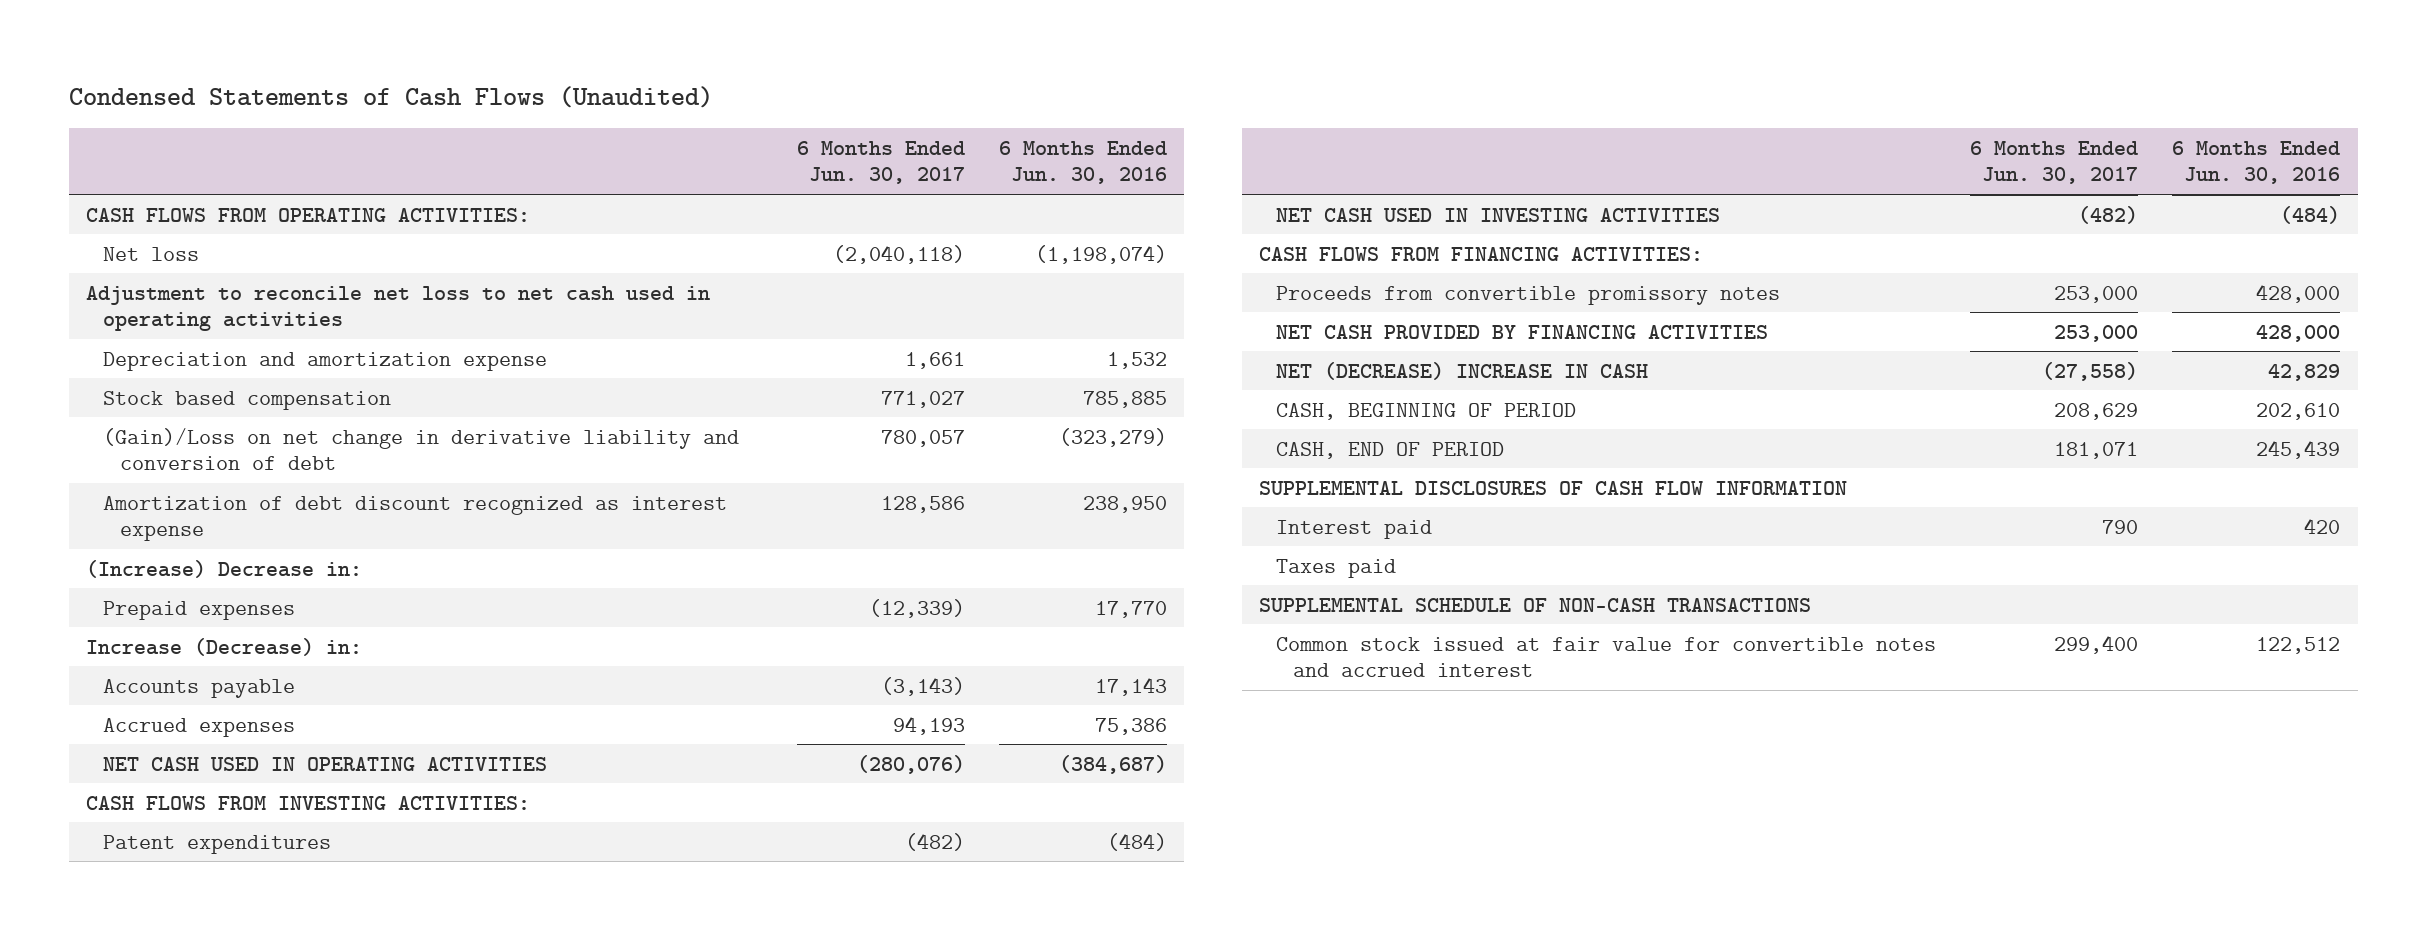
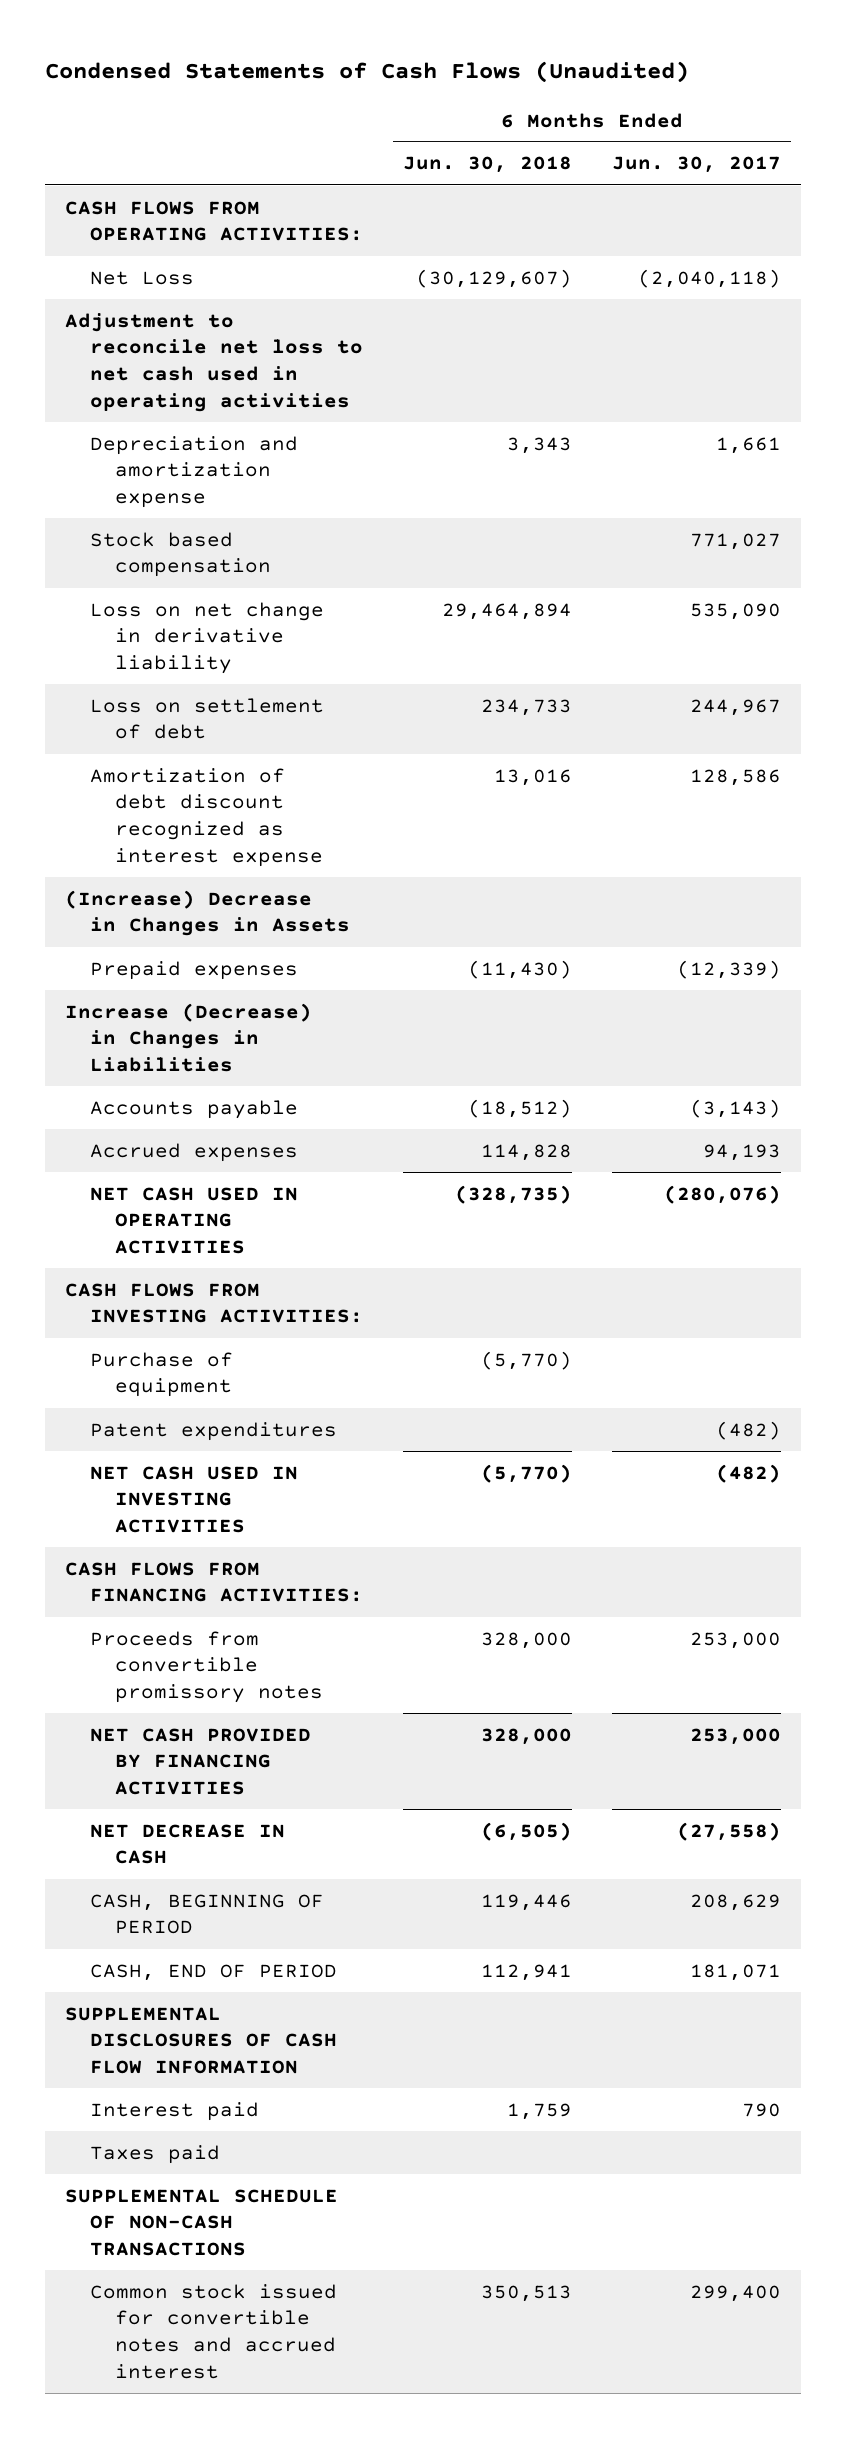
[999,140,1168,185] 6 Months Ended Jun. 30, 2016 -> none
none -> [402,156,572,174] Jun. 30, 2018
[103,246,200,261] Net loss -> [90,270,195,285] Net Loss
[103,427,740,471] (Gain)/Loss on net change in derivative liability and conversion of debt -> [90,601,325,675] Loss on net change in derivative liability
[881,429,966,447] 780,057 -> [689,602,781,620] 535,090
none -> [90,697,325,740] Loss on settlement of debt
[86,559,363,578] (Increase) Decrease in: -> [65,889,351,937] (Increase) Decrease in Changes in Assets
[86,637,363,656] Increase (Decrease) in: -> [65,1002,313,1073] Increase (Decrease) in Changes in Liabilities
none -> [90,1351,234,1398] Purchase of equipment
[1276,361,1649,380] NET (DECREASE) INCREASE IN CASH -> [90,1823,286,1865] NET DECREASE IN CASH
[1276,636,1937,678] Common stock issued at fair value for convertible notes and accrued interest -> [90,2283,338,2380] Common stock issued for convertible notes and accrued interest

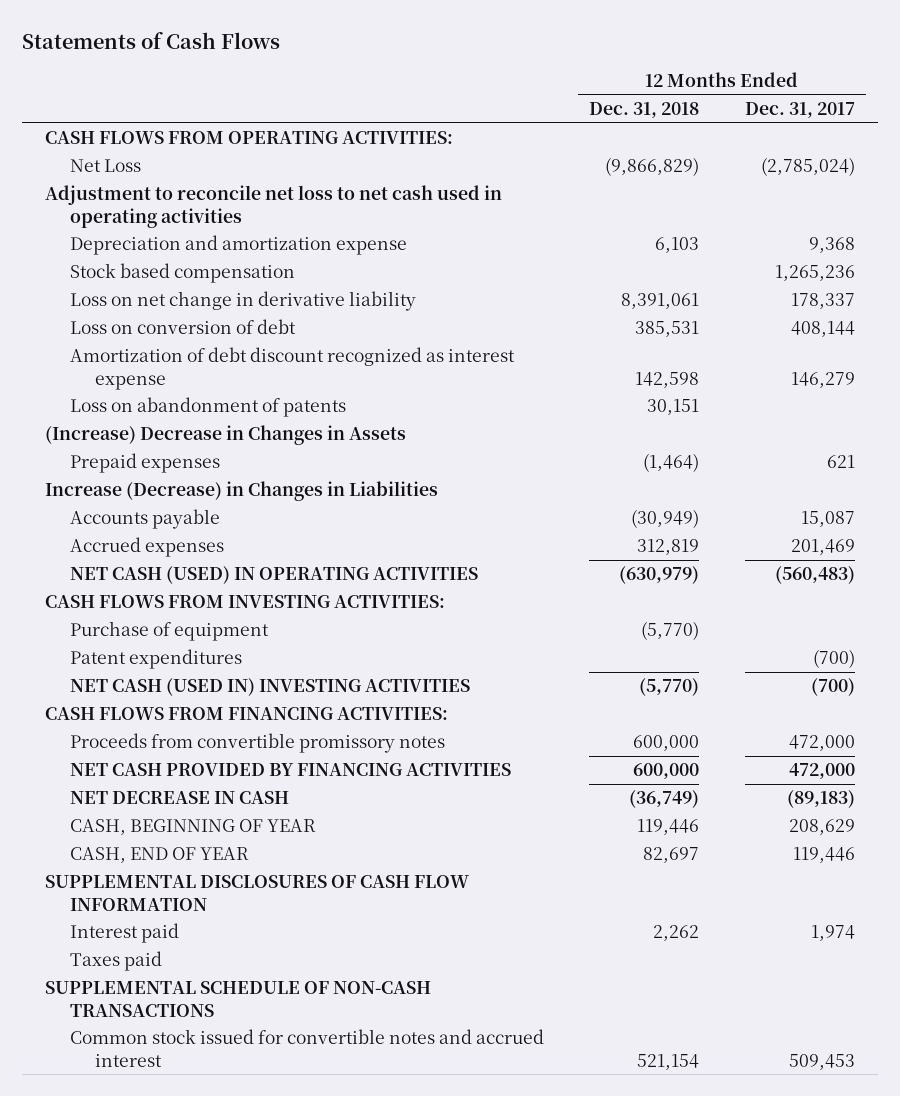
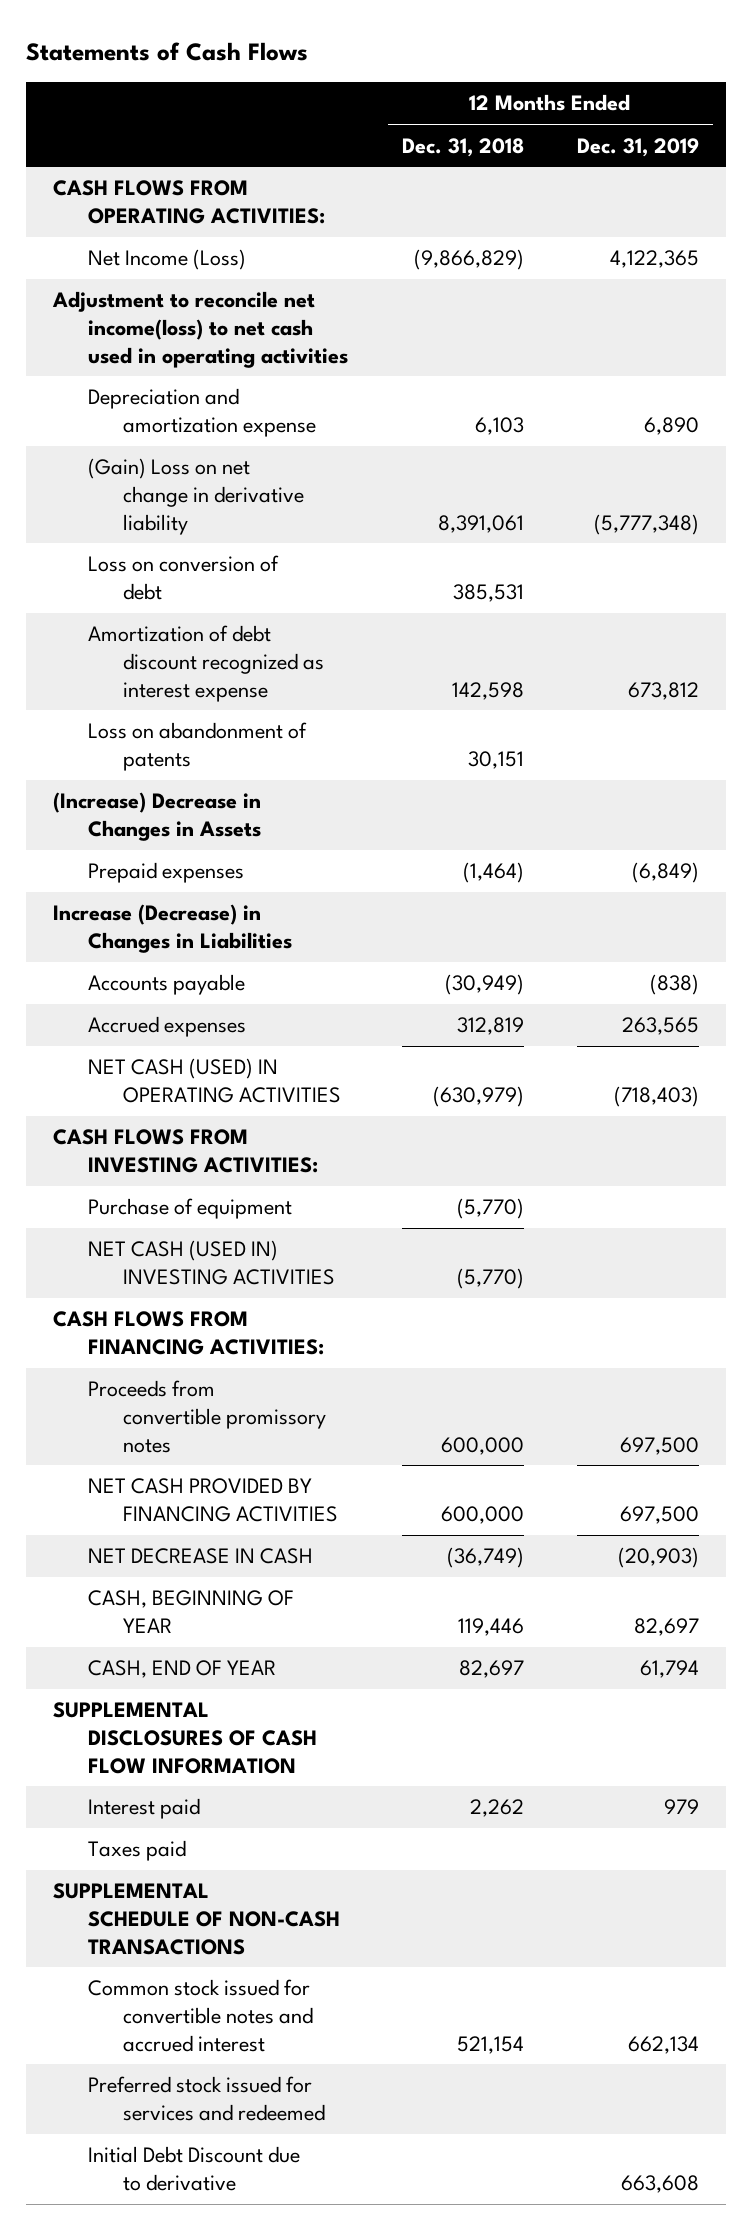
[744,102,855,119] Dec. 31, 2017 -> none
none -> [577,137,700,157] Dec. 31, 2019
[69,159,141,173] Net Loss -> [87,249,246,271] Net Income (Loss)
[44,185,502,228] Adjustment to reconcile net loss to net cash used in operating activities -> [51,291,348,368] Adjustment to reconcile net income(loss) to net cash used in operating activities
[69,263,295,284] Stock based compensation -> none
[69,291,416,312] Loss on net change in derivative liability -> [87,458,304,535] (Gain) Loss on net change in derivative liability
[69,649,242,670] Patent expenditures -> none
none -> [87,2076,325,2121] Preferred stock issued for services and redeemed
none -> [87,2146,300,2191] Initial Debt Discount due to derivative

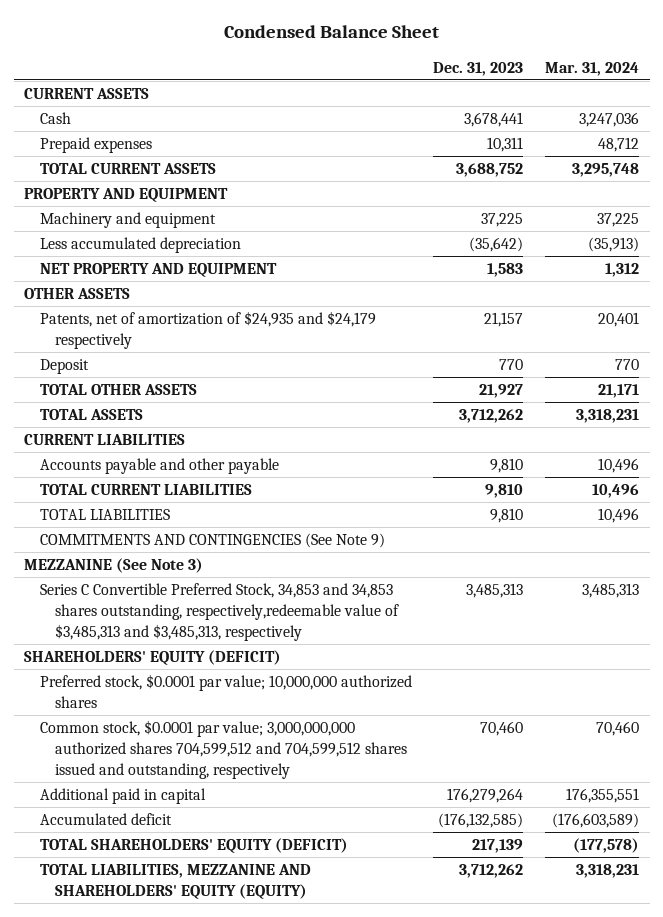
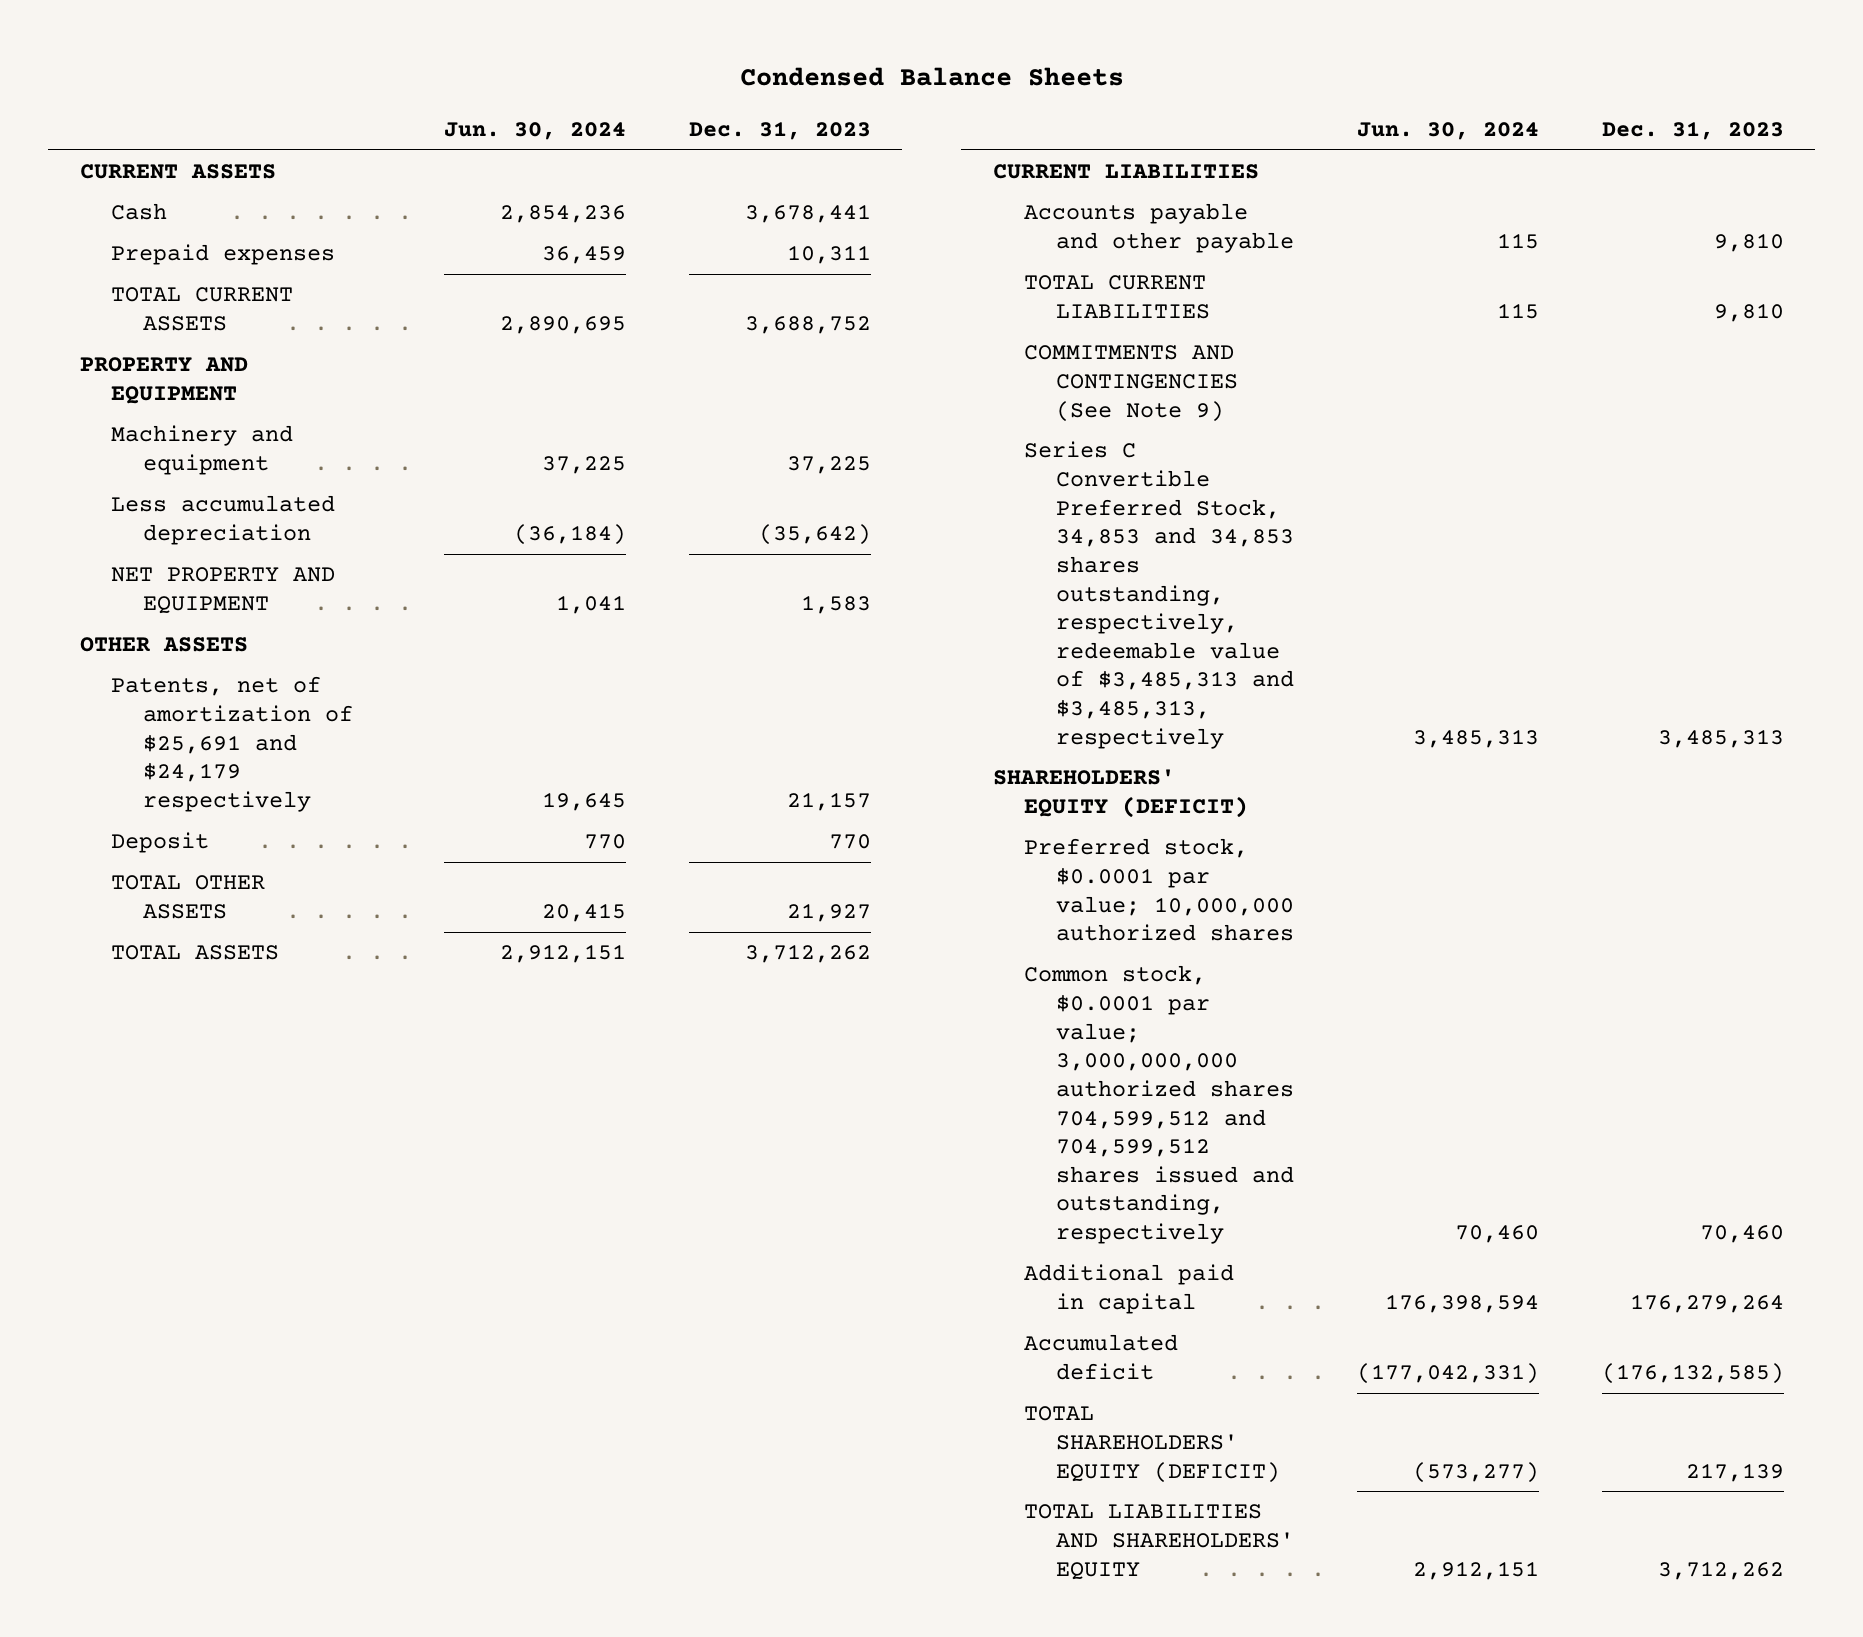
[223,25,439,39] Condensed Balance Sheet -> [739,66,1124,86] Condensed Balance Sheets
[545,61,640,76] Mar. 31, 2024 -> none
none -> [443,121,626,140] Jun. 30, 2024
[39,311,376,349] Patents, net of amortization of $24,935 and $24,179 respectively -> [111,676,353,812] Patents, net of amortization of $25,691 and $24,179 respectively
[39,509,170,521] TOTAL LIABILITIES -> none
[24,558,204,574] MEZZANINE (See Note 3) -> none
[39,583,400,641] Series C Convertible Preferred Stock, 34,853 and 34,853 shares outstanding, respectively,redeemable value of $3,485,313 and $3,485,313, respectively -> [1024,441,1294,749] Series C Convertible Preferred Stock, 34,853 and 34,853 shares outstanding, respectively, redeemable value of $3,485,313 and $3,485,313, respectively
[39,864,311,899] TOTAL LIABILITIES, MEZZANINE AND SHAREHOLDERS' EQUITY (EQUITY) -> [1024,1504,1294,1580] TOTAL LIABILITIES AND SHAREHOLDERS' EQUITY

